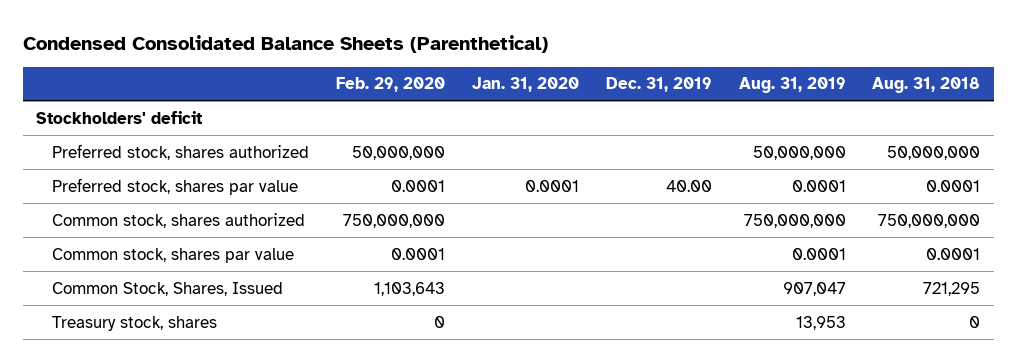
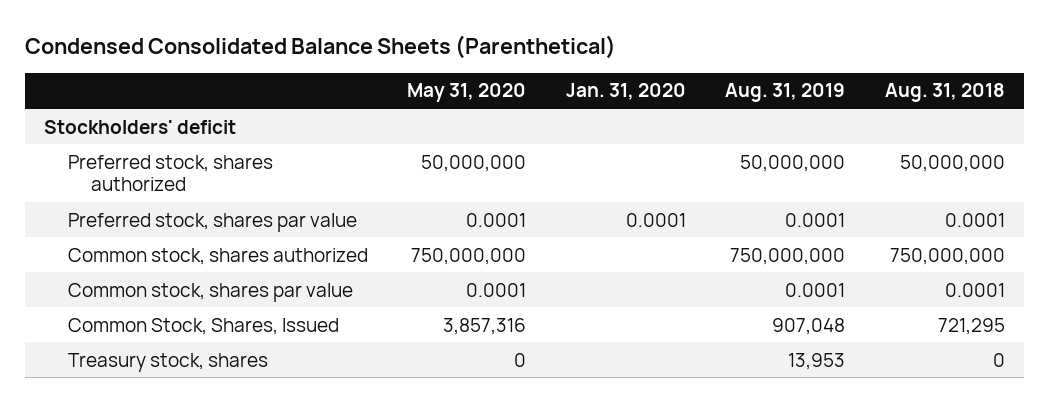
[335,77,445,93] Feb. 29, 2020 -> none
[605,77,712,93] Dec. 31, 2019 -> none
none -> [407,83,527,103] May 31, 2020
[782,281,846,296] 907,047 -> [772,317,846,335] 907,048

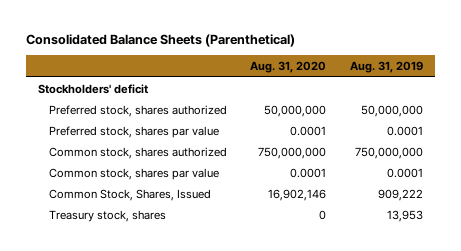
[24,34,616,59] Condensed Consolidated Balance Sheets (Parenthetical) -> [26,34,296,48] Consolidated Balance Sheets (Parenthetical)
[407,83,527,103] May 31, 2020 -> none
[565,83,686,101] Jan. 31, 2020 -> none
[884,83,1005,103] Aug. 31, 2018 -> none
none -> [250,61,327,74] Aug. 31, 2020
[772,317,846,335] 907,048 -> [378,188,424,201] 909,222

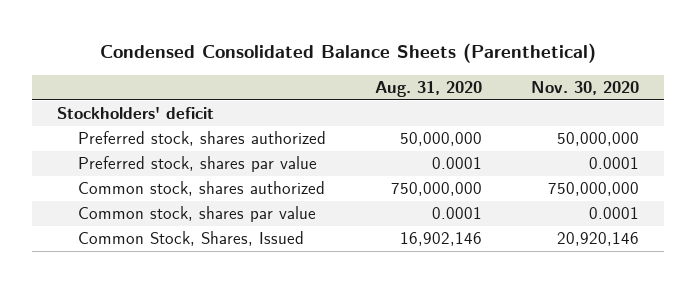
[26,34,296,48] Consolidated Balance Sheets (Parenthetical) -> [99,43,596,64] Condensed Consolidated Balance Sheets (Parenthetical)
[350,61,424,74] Aug. 31, 2019 -> none
none -> [531,80,640,95] Nov. 30, 2020
[48,209,166,222] Treasury stock, shares -> none

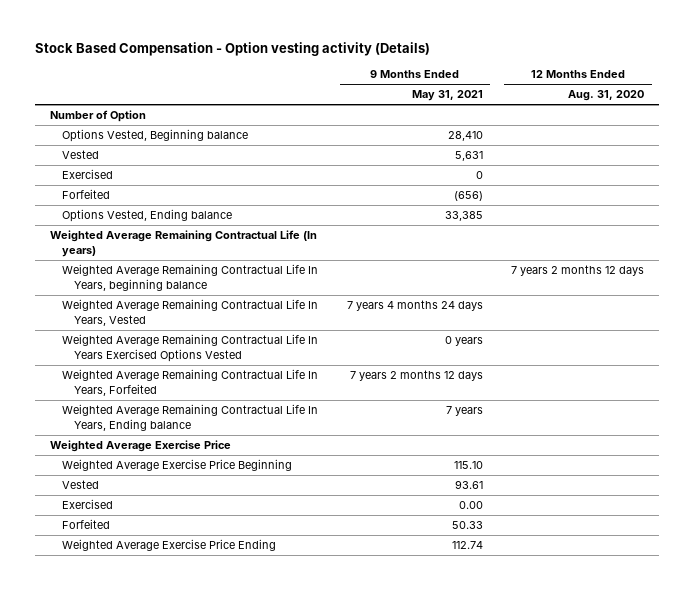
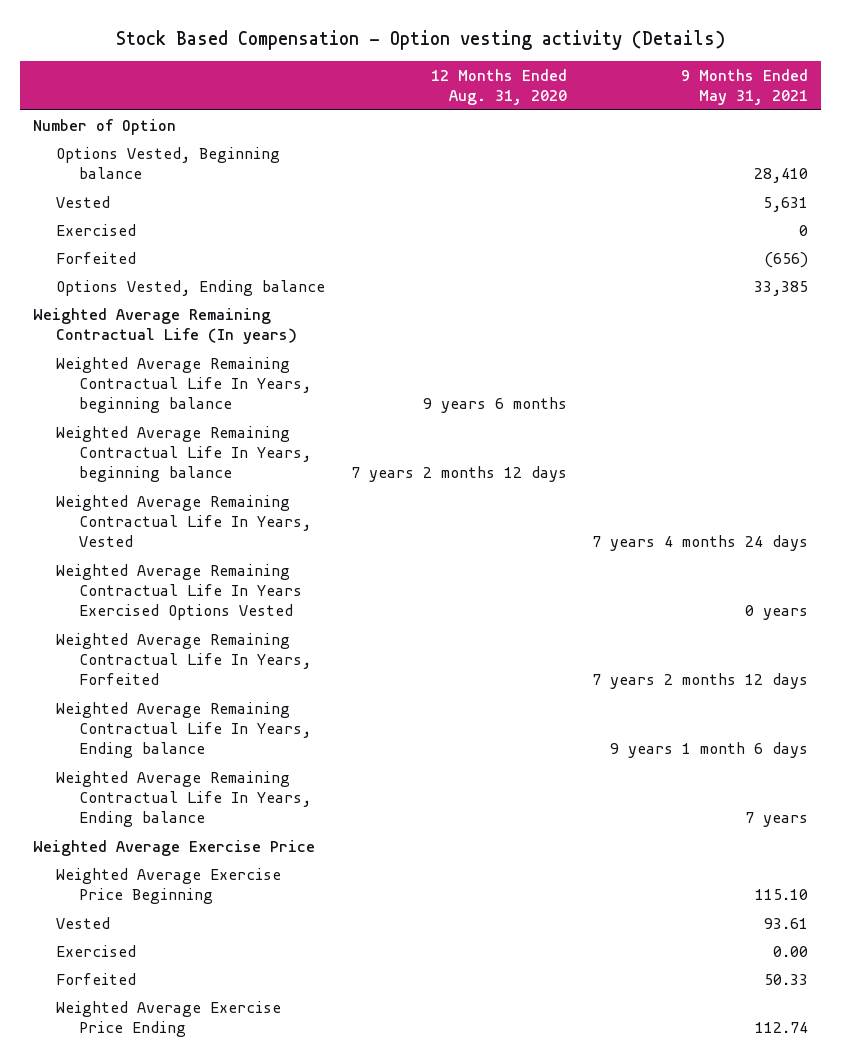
none -> [55,356,311,414] Weighted Average Remaining Contractual Life In Years, beginning balance
none -> [55,701,311,759] Weighted Average Remaining Contractual Life In Years, Ending balance

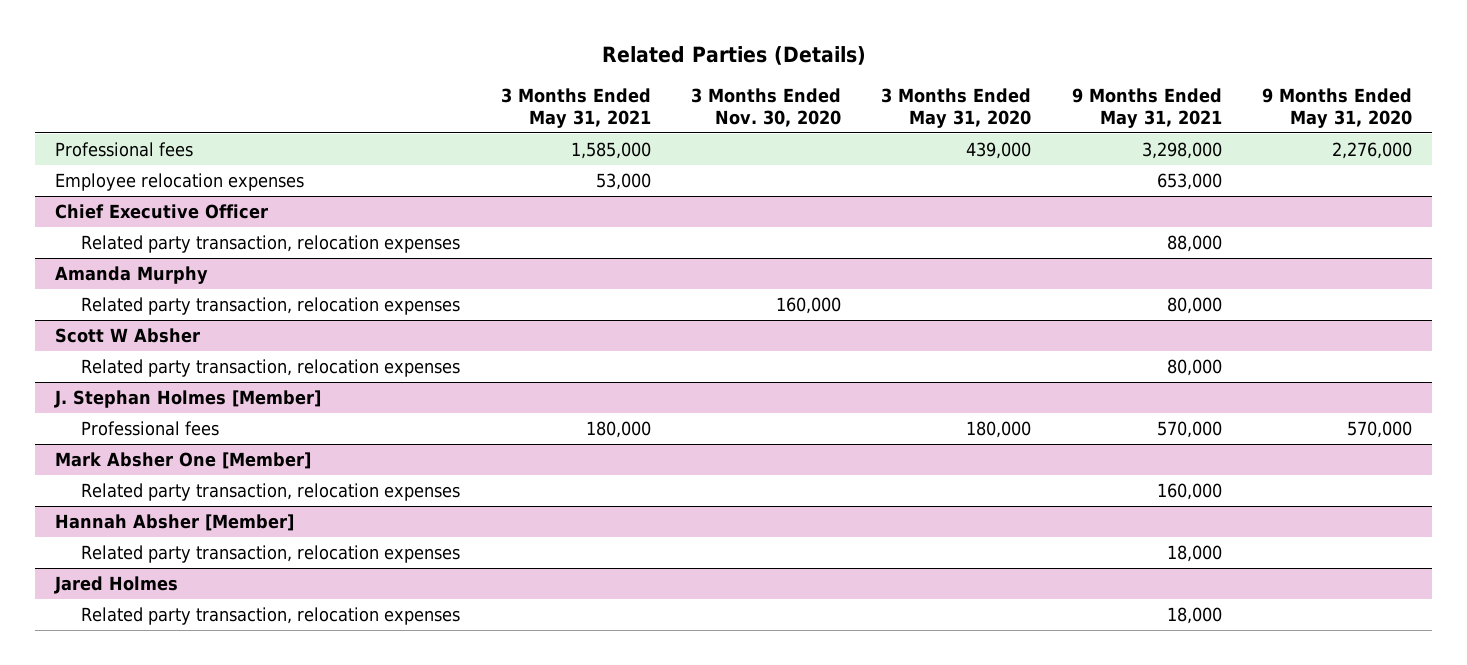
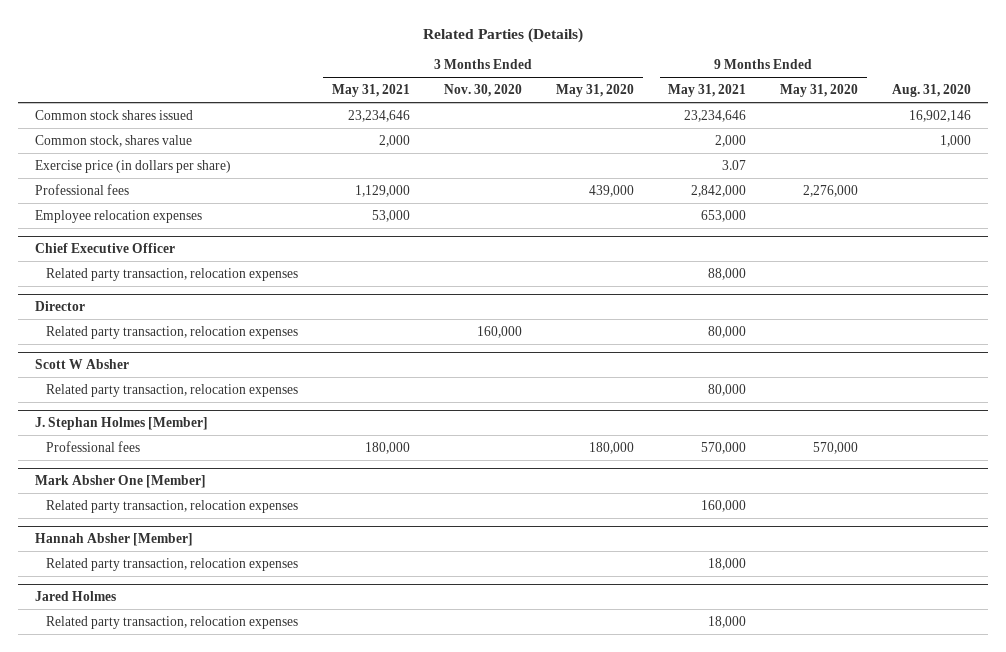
none -> [892,84,972,98] Aug. 31, 2020
none -> [34,109,193,120] Common stock shares issued
none -> [34,134,192,147] Common stock, shares value
none -> [34,159,231,173] Exercise price (in dollars per share)
[570,142,651,160] 1,585,000 -> [354,184,410,197] 1,129,000
[1141,142,1222,160] 3,298,000 -> [691,184,747,197] 2,842,000
[55,266,209,285] Amanda Murphy -> [34,300,85,311] Director

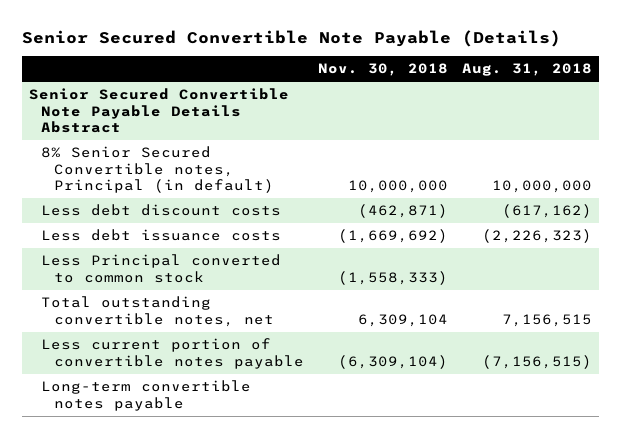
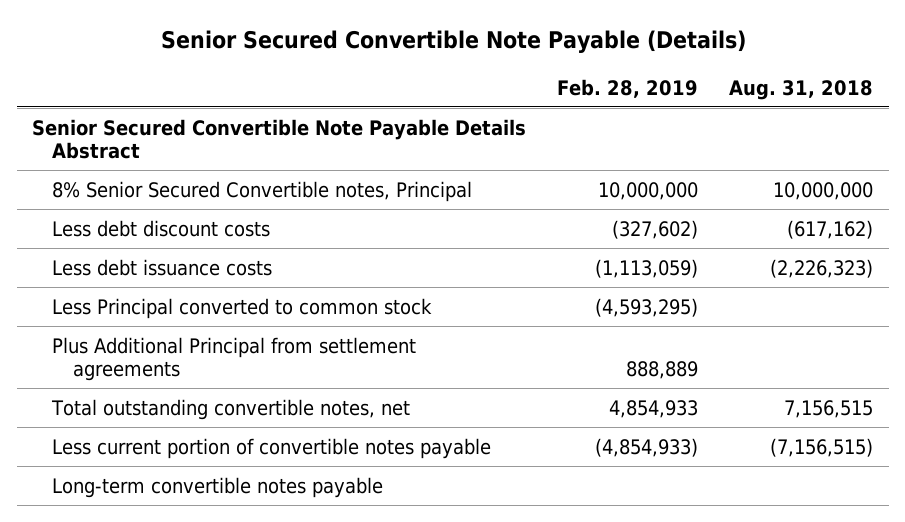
[317,63,448,77] Nov. 30, 2018 -> none
none -> [557,78,699,98] Feb. 28, 2019
[41,146,274,194] 8% Senior Secured Convertible notes, Principal (in default) -> [52,180,473,202] 8% Senior Secured Convertible notes, Principal
none -> [52,336,417,381] Plus Additional Principal from settlement agreements

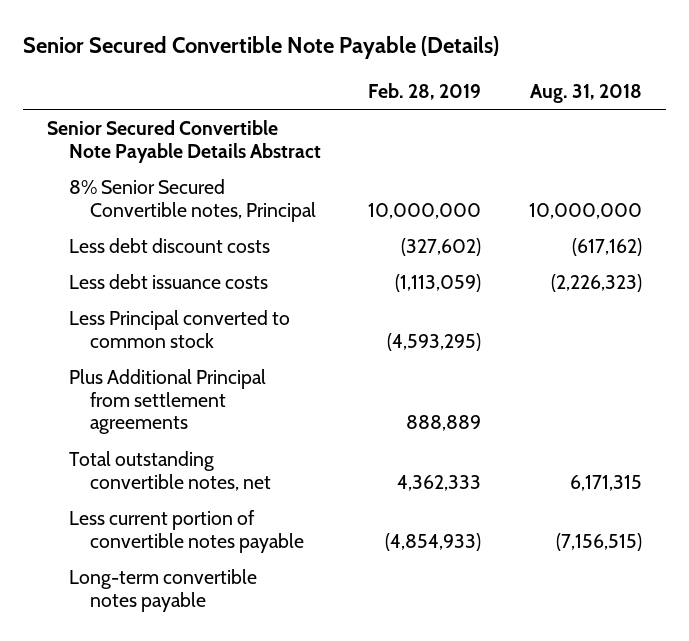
[609,399,699,418] 4,854,933 -> [397,474,482,491] 4,362,333
[784,399,874,418] 7,156,515 -> [570,474,643,491] 6,171,315

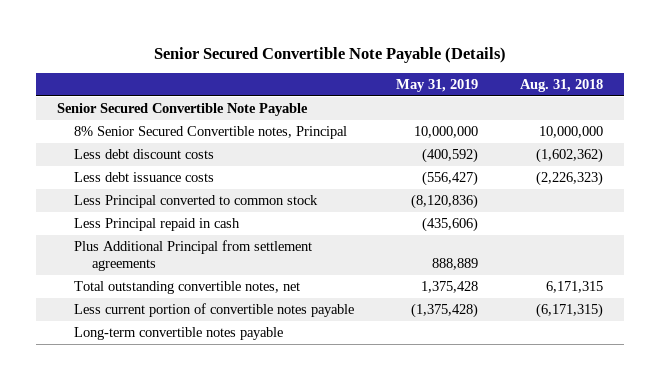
[368,82,482,100] Feb. 28, 2019 -> none
none -> [396,79,479,93] May 31, 2019
[47,119,321,163] Senior Secured Convertible Note Payable Details Abstract -> [56,103,308,117] Senior Secured Convertible Note Payable
[572,237,643,256] (617,162) -> [535,148,603,164] (1,602,362)
none -> [74,218,241,232] Less Principal repaid in cash
[556,532,643,551] (7,156,515) -> [535,303,603,319] (6,171,315)

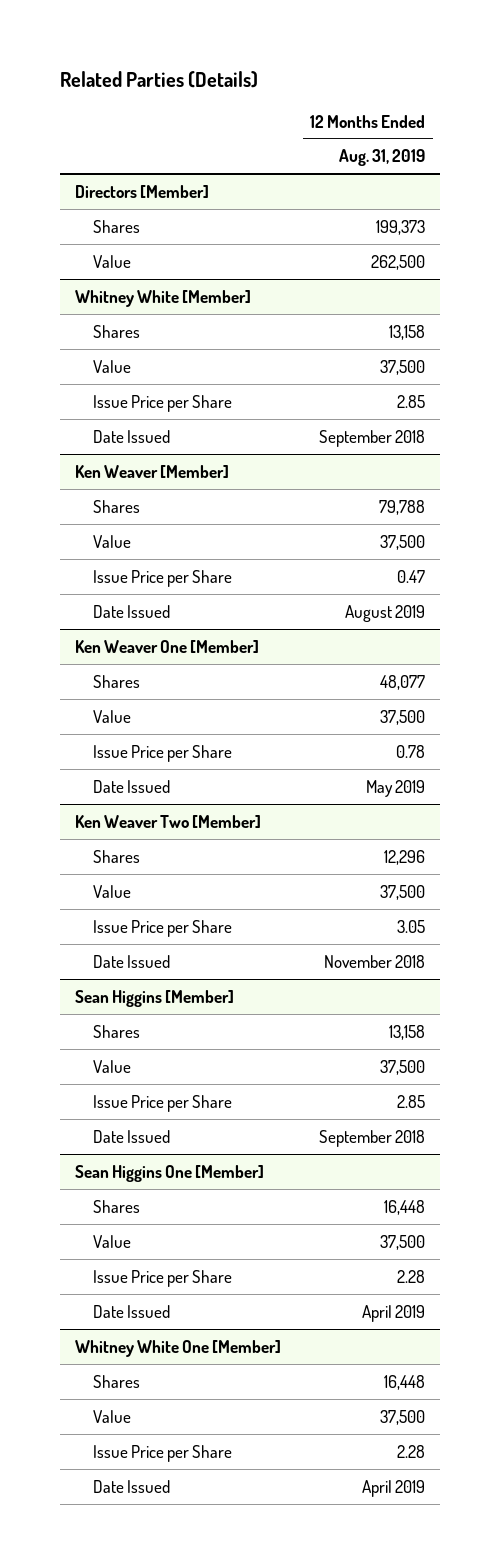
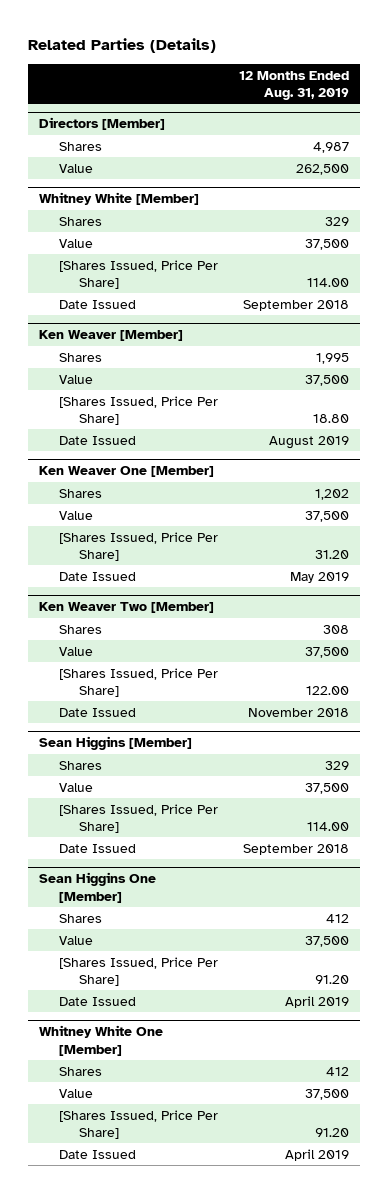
[376,219,426,235] 199,373 -> [313,141,350,153] 4,987
[389,324,426,340] 13,158 -> [325,216,350,226] 329
[93,394,233,412] Issue Price per Share -> [58,259,218,290] [Shares Issued, Price Per Share]
[397,394,426,408] 2.85 -> [307,278,350,288] 114.00
[379,499,426,515] 79,788 -> [316,352,350,364] 1,995
[93,569,233,587] Issue Price per Share -> [58,395,218,426] [Shares Issued, Price Per Share]
[397,569,426,583] 0.47 -> [313,414,350,424] 18.80
[380,674,426,690] 48,077 -> [315,488,350,500] 1,202
[93,744,233,762] Issue Price per Share -> [58,531,218,562] [Shares Issued, Price Per Share]
[396,744,426,758] 0.78 -> [315,550,350,560] 31.20
[384,849,426,865] 12,296 -> [323,624,350,634] 308
[93,919,233,937] Issue Price per Share -> [58,667,218,698] [Shares Issued, Price Per Share]
[397,919,426,933] 3.05 -> [306,686,350,696] 122.00
[389,1024,426,1040] 13,158 -> [325,760,350,770] 329
[93,1094,233,1112] Issue Price per Share -> [58,803,218,834] [Shares Issued, Price Per Share]
[397,1094,426,1108] 2.85 -> [307,822,350,832] 114.00
[384,1199,426,1215] 16,448 -> [326,913,350,923] 412
[93,1269,233,1287] Issue Price per Share -> [58,956,218,987] [Shares Issued, Price Per Share]
[397,1269,426,1283] 2.28 -> [315,975,350,985] 91.20
[384,1374,426,1390] 16,448 -> [326,1066,350,1076] 412
[93,1444,233,1462] Issue Price per Share -> [58,1109,218,1140] [Shares Issued, Price Per Share]
[397,1444,426,1458] 2.28 -> [315,1128,350,1138] 91.20

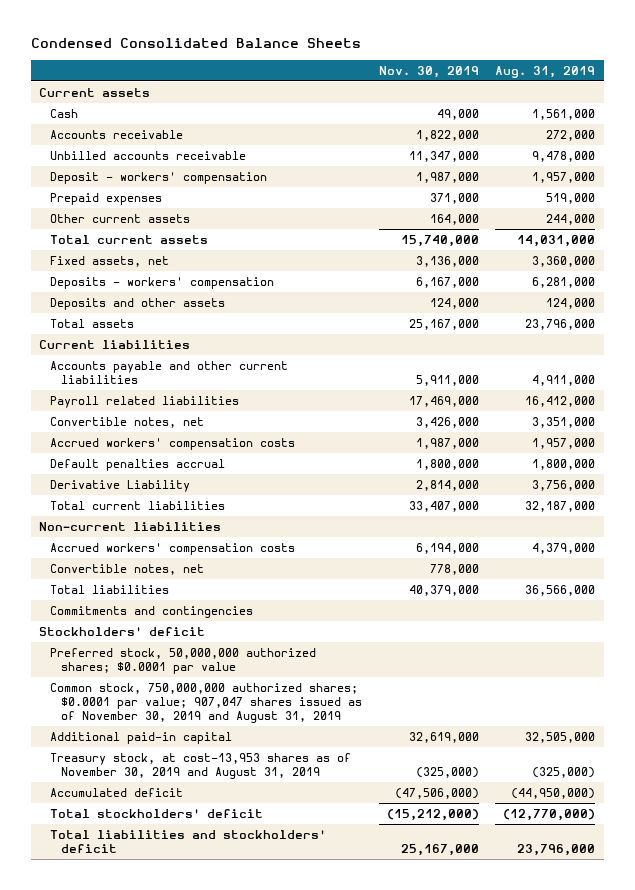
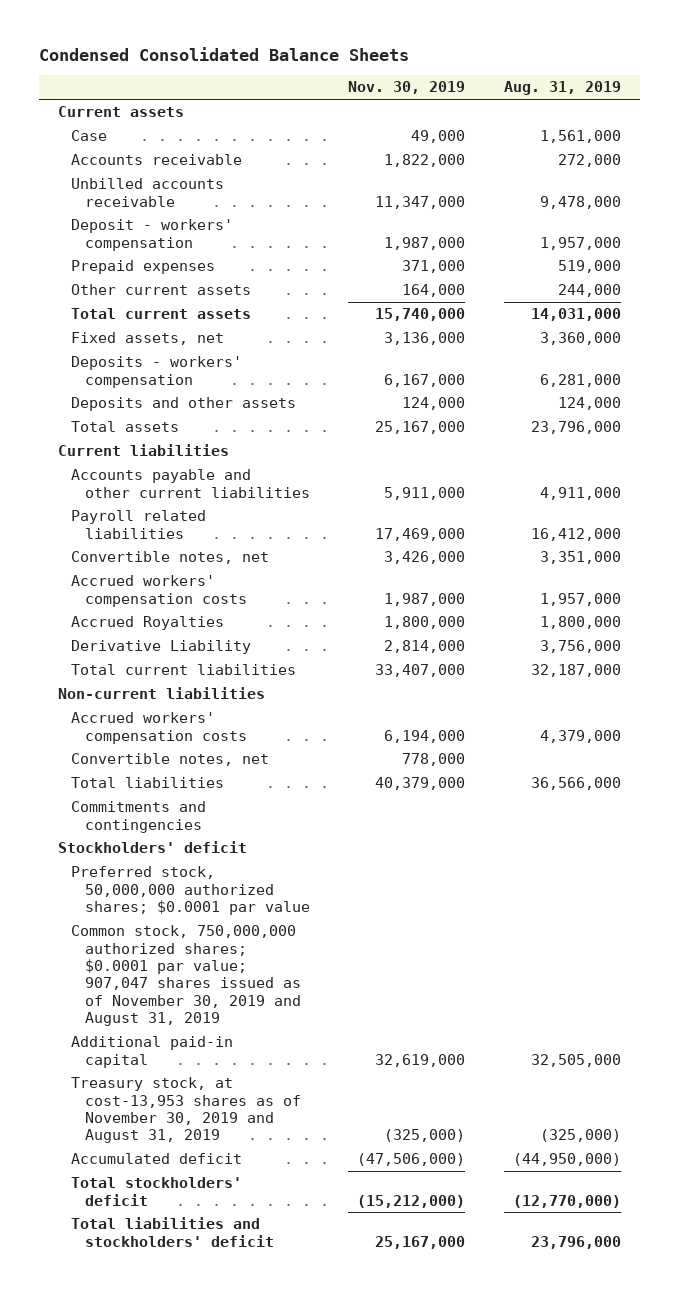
[49,108,78,118] Cash -> [71,130,108,142] Case
[49,458,225,471] Default penalties accrual -> [71,616,225,631] Accrued Royalties

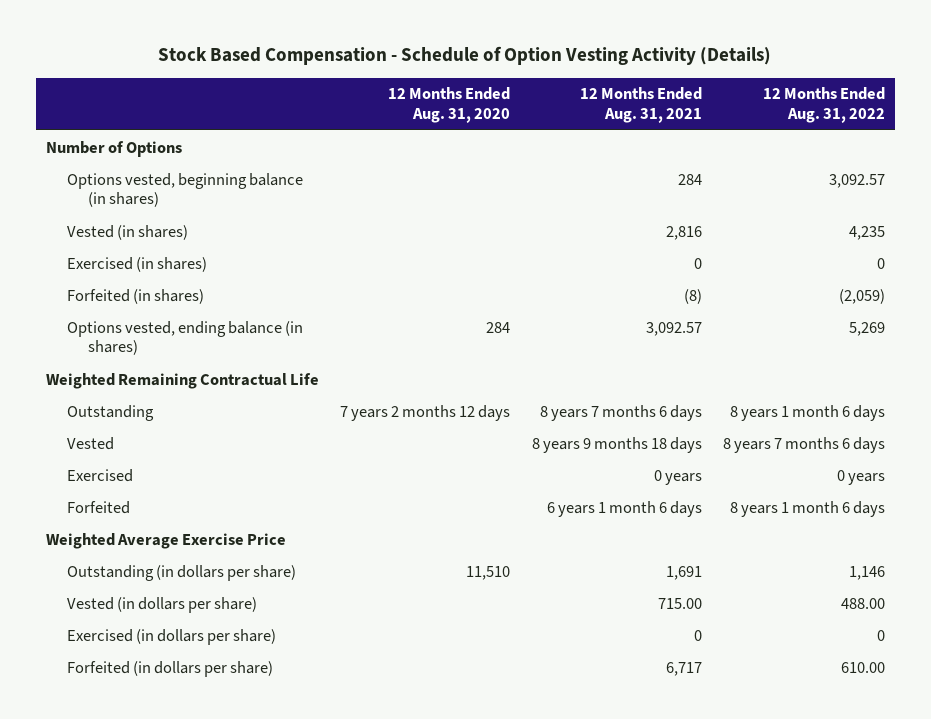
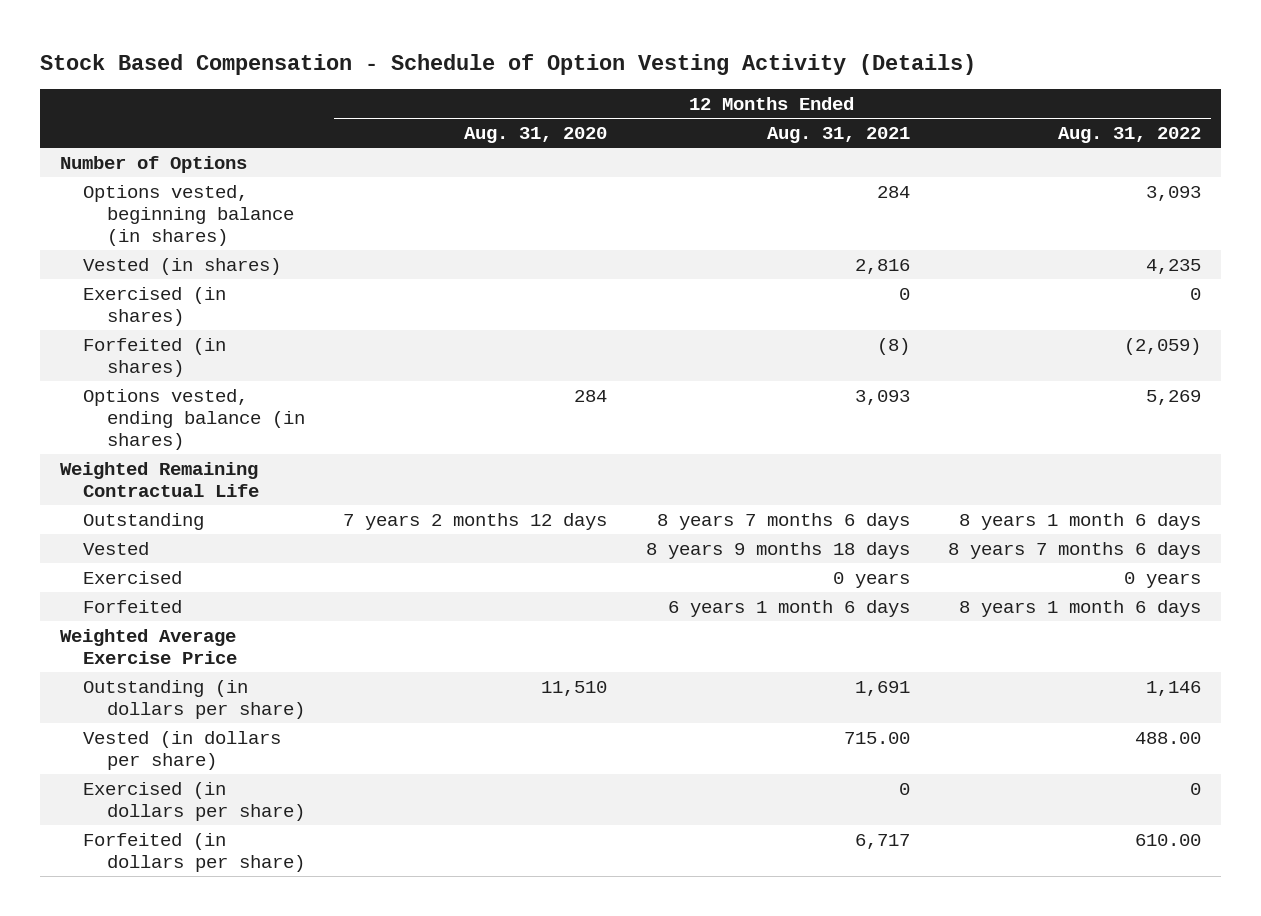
[828,173,885,188] 3,092.57 -> [1146,185,1202,201] 3,093
[645,321,702,336] 3,092.57 -> [854,389,910,405] 3,093

